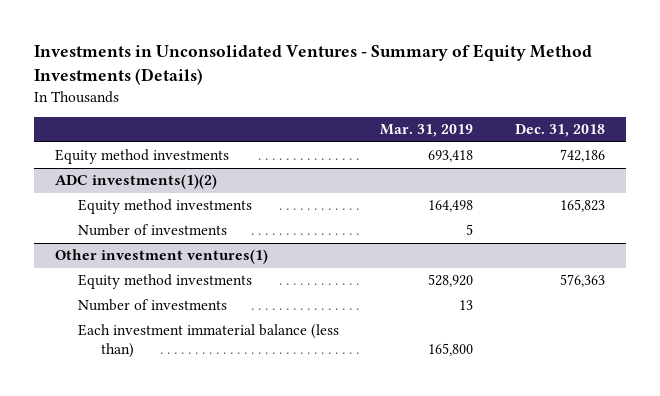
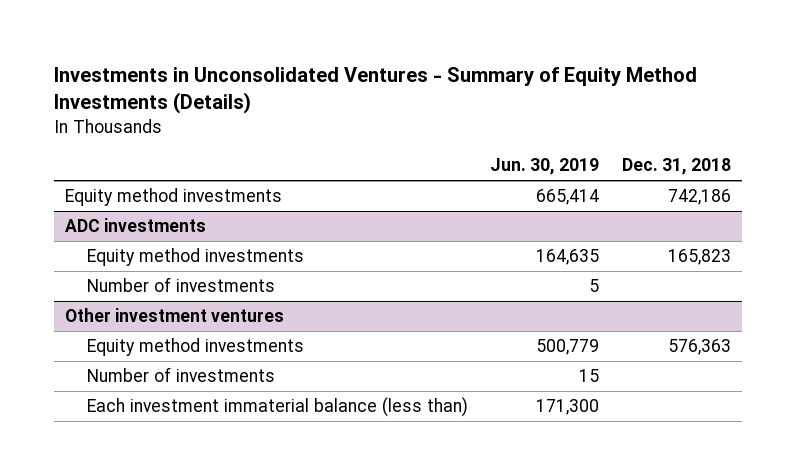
[380,124,474,138] Mar. 31, 2019 -> none
none -> [490,158,600,176] Jun. 30, 2019
[54,174,217,190] ADC investments(1)(2) -> [65,218,207,233] ADC investments
[54,249,268,265] Other investment ventures(1) -> [65,308,285,323] Other investment ventures

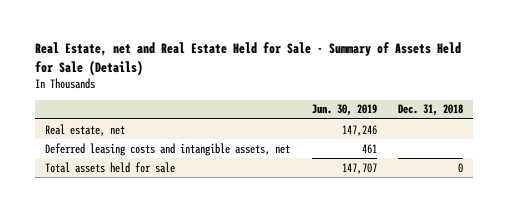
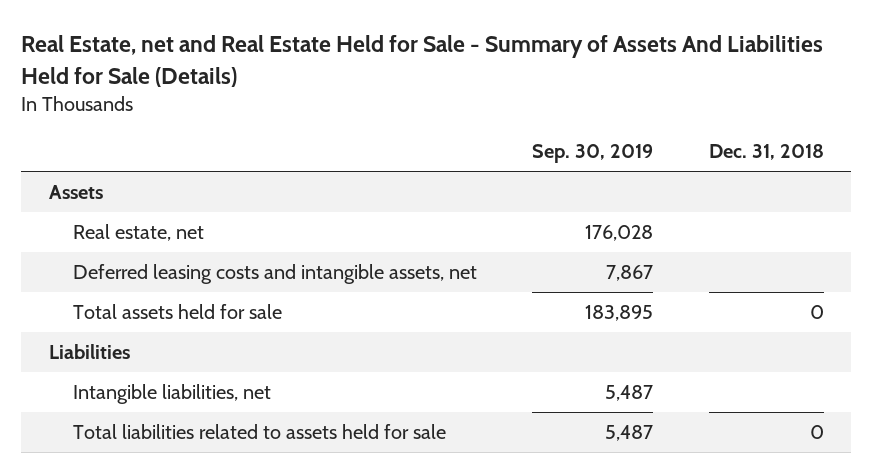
[34,42,461,76] Real Estate, net and Real Estate Held for Sale - Summary of Assets Held for Sale (Details) -> [20,35,823,87] Real Estate, net and Real Estate Held for Sale - Summary of Assets And Liabilities Held for Sale (Details)
[311,104,377,117] Jun. 30, 2019 -> none
none -> [532,144,654,164] Sep. 30, 2019
none -> [48,185,103,200] Assets
none -> [48,344,130,360] Liabilities
none -> [72,384,271,405] Intangible liabilities, net
none -> [72,424,446,440] Total liabilities related to assets held for sale

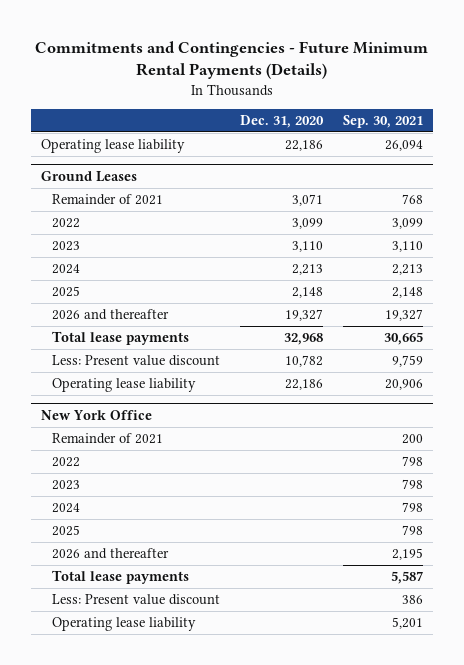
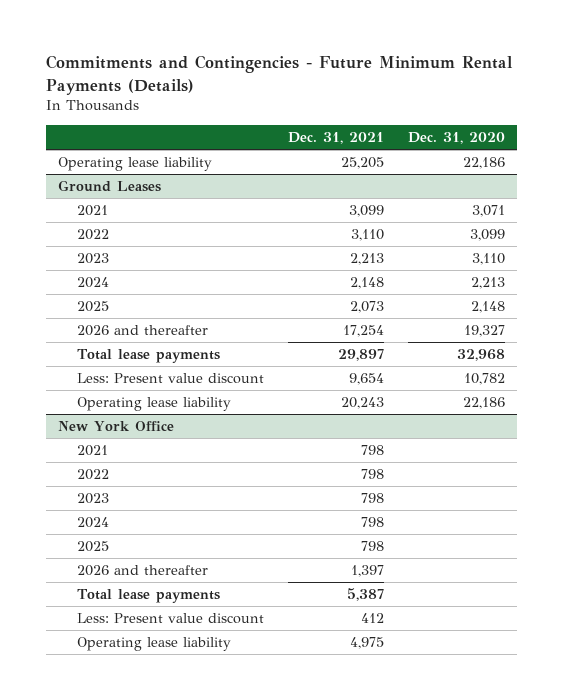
[343,114,424,128] Sep. 30, 2021 -> none
none -> [288,131,385,144] Dec. 31, 2021
[52,194,164,206] Remainder of 2021 -> [76,205,108,217] 2021
[52,433,164,445] Remainder of 2021 -> none
none -> [76,445,108,457] 2021

